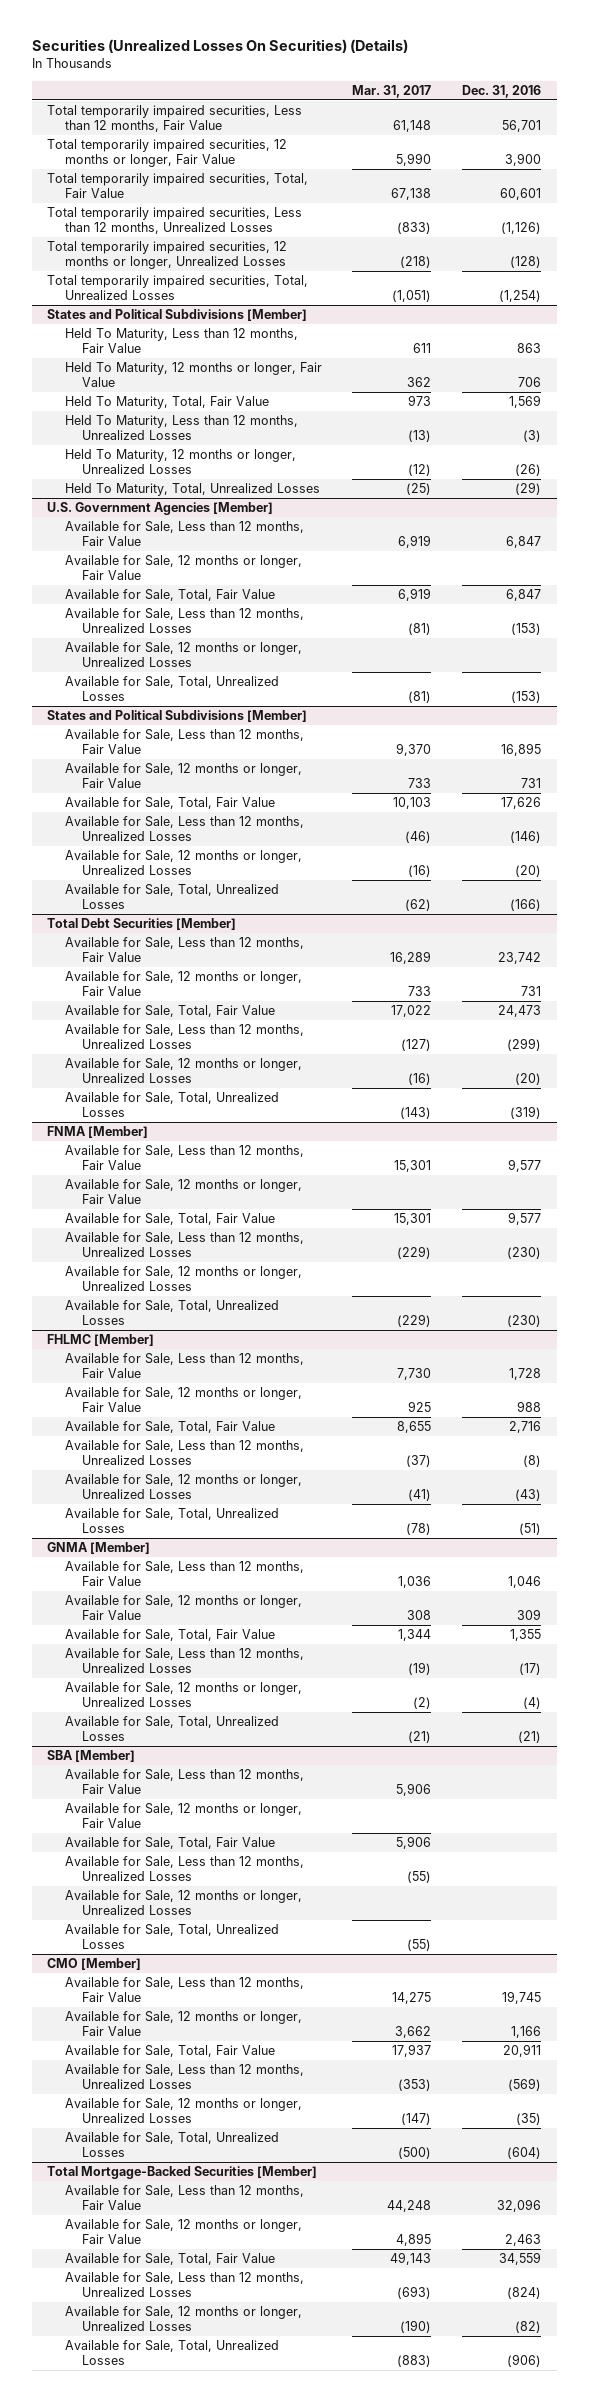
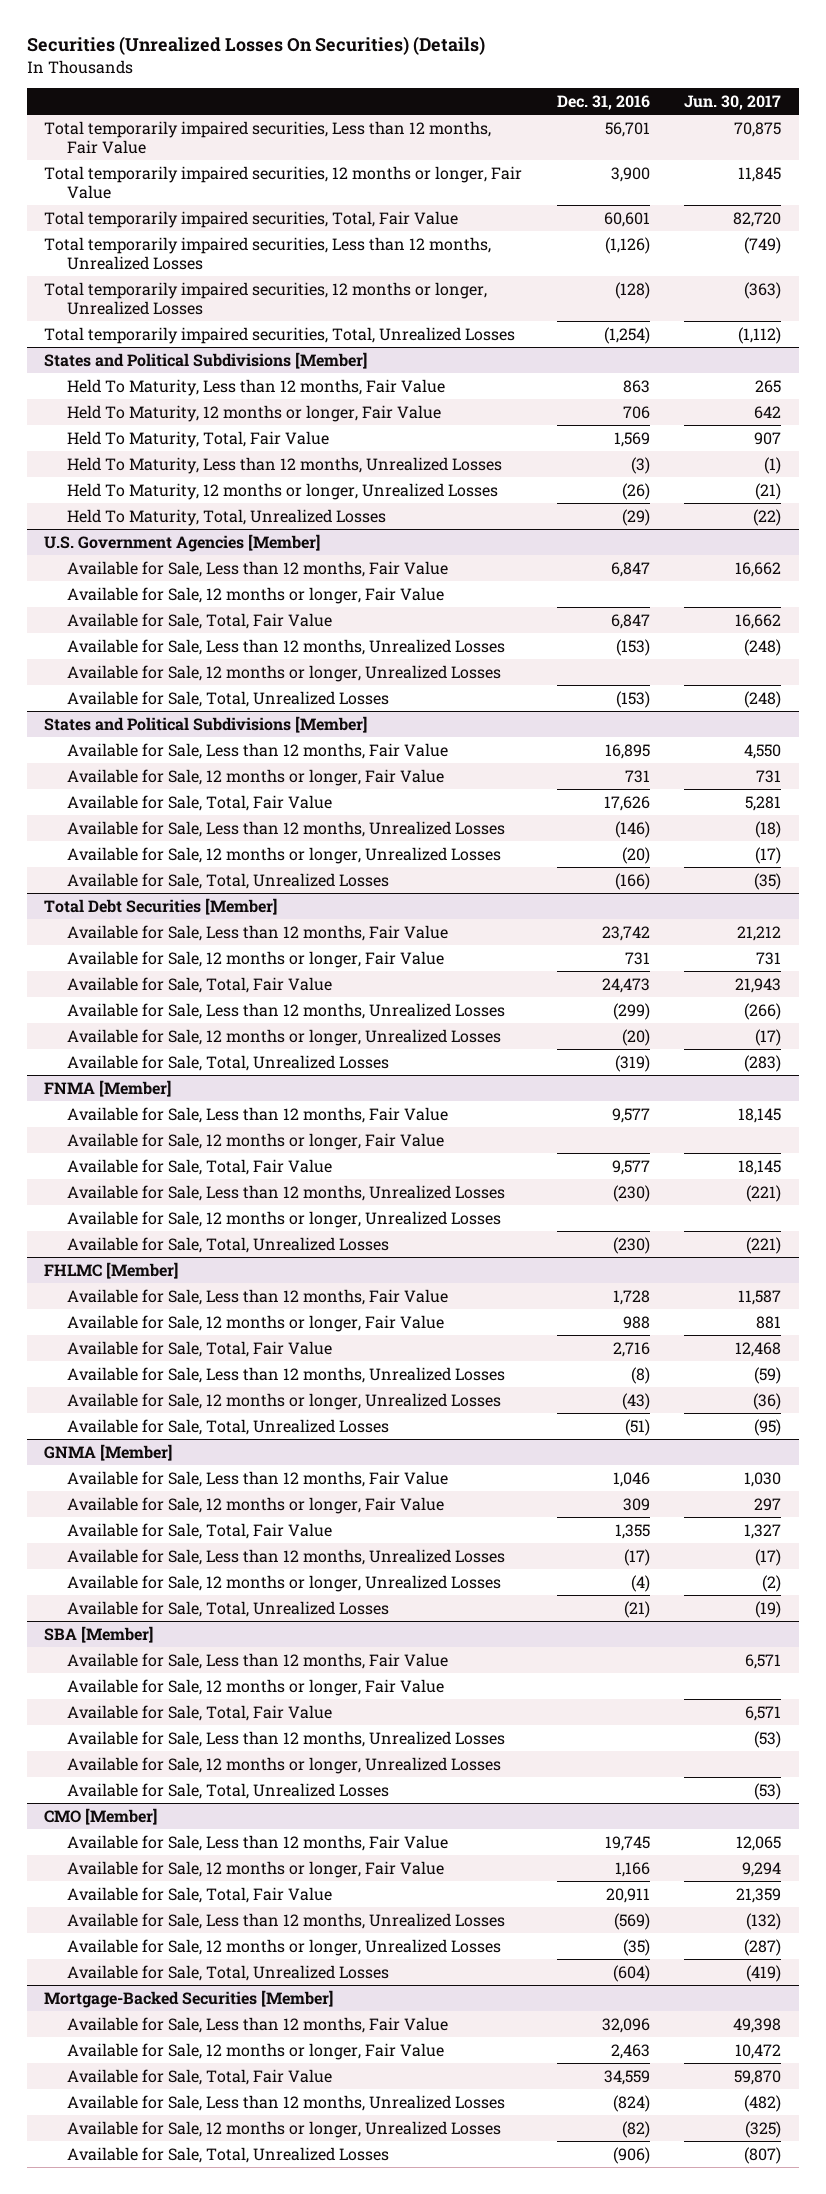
[352,84,432,98] Mar. 31, 2017 -> none
none -> [684,95,782,111] Jun. 30, 2017
[47,2166,318,2180] Total Mortgage-Backed Securities [Member] -> [44,1989,334,2008] Mortgage-Backed Securities [Member]

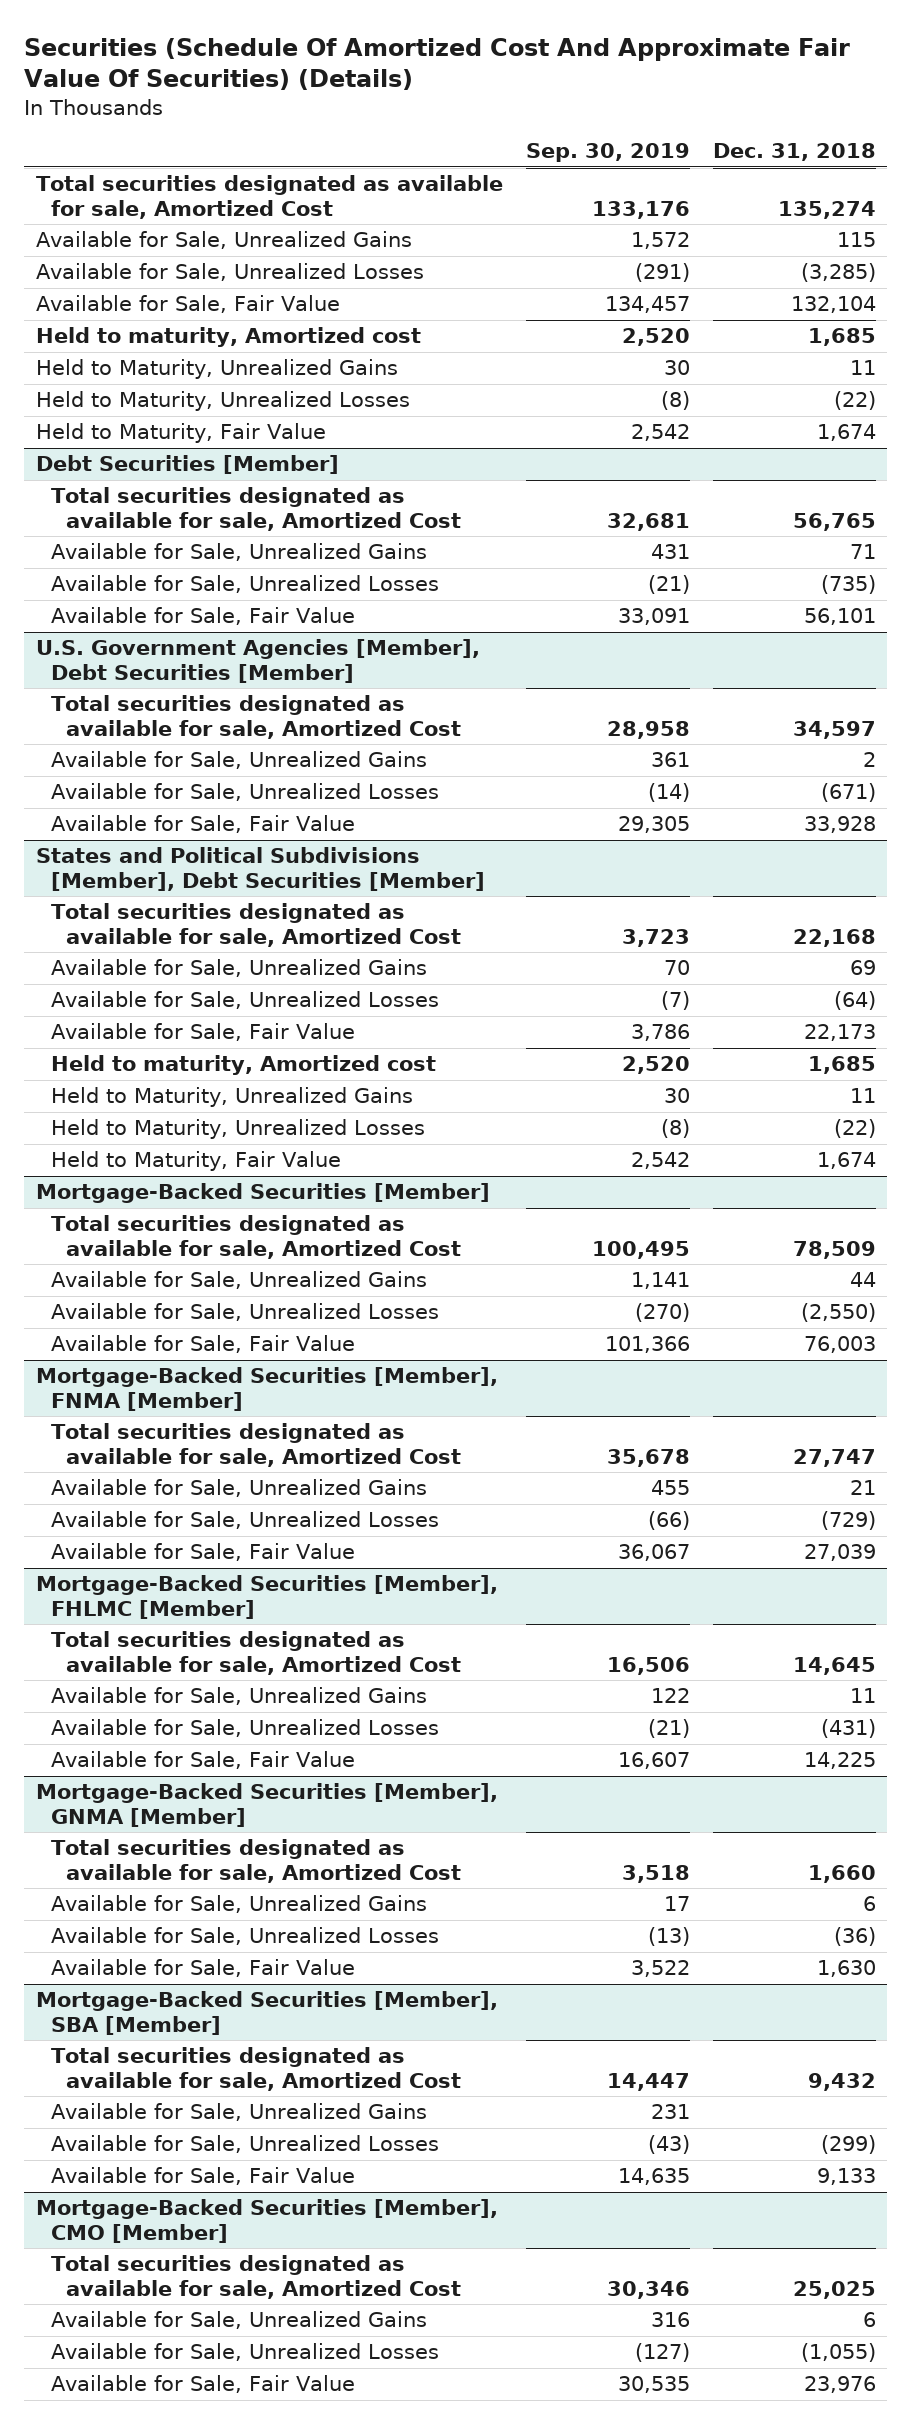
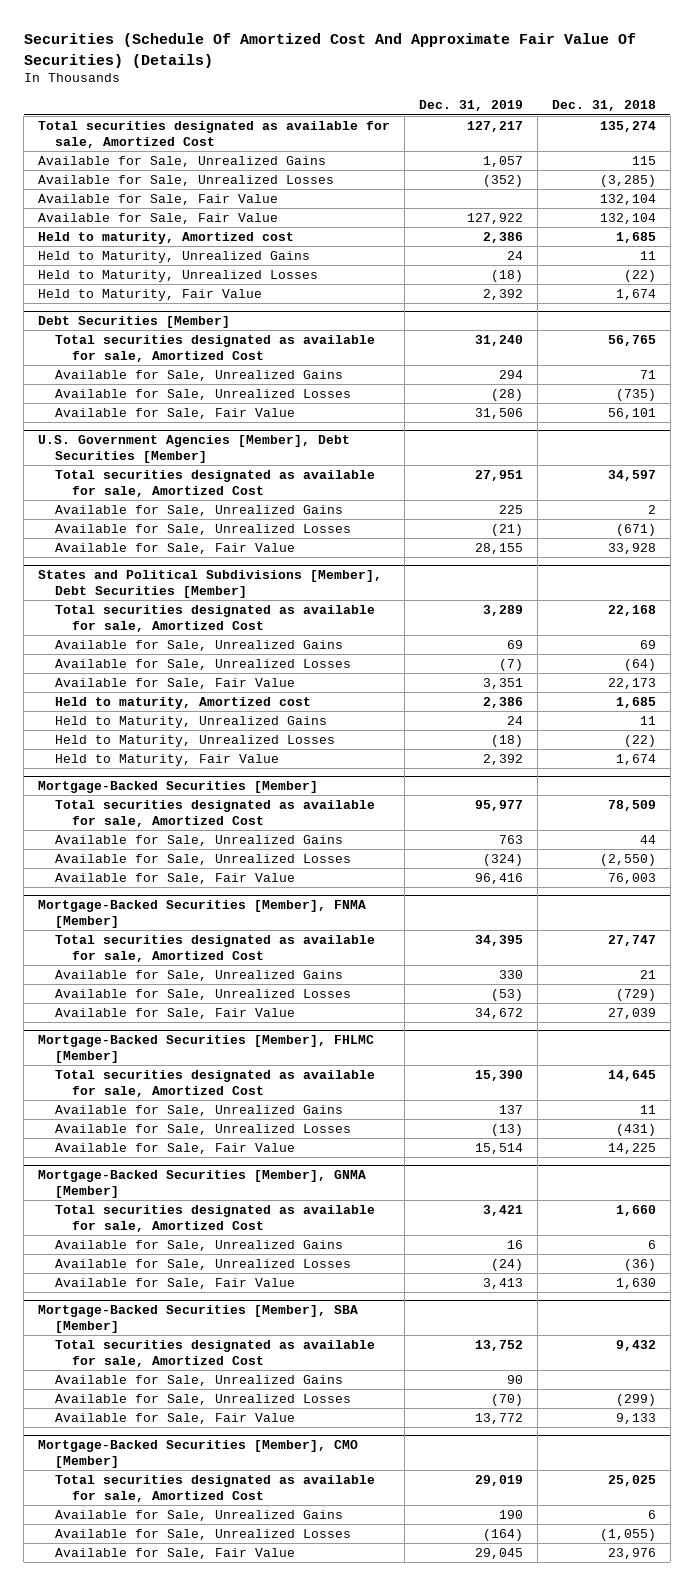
[525,143,690,163] Sep. 30, 2019 -> none
none -> [419,100,524,112] Dec. 31, 2019
none -> [38,212,279,224] Available for Sale, Fair Value

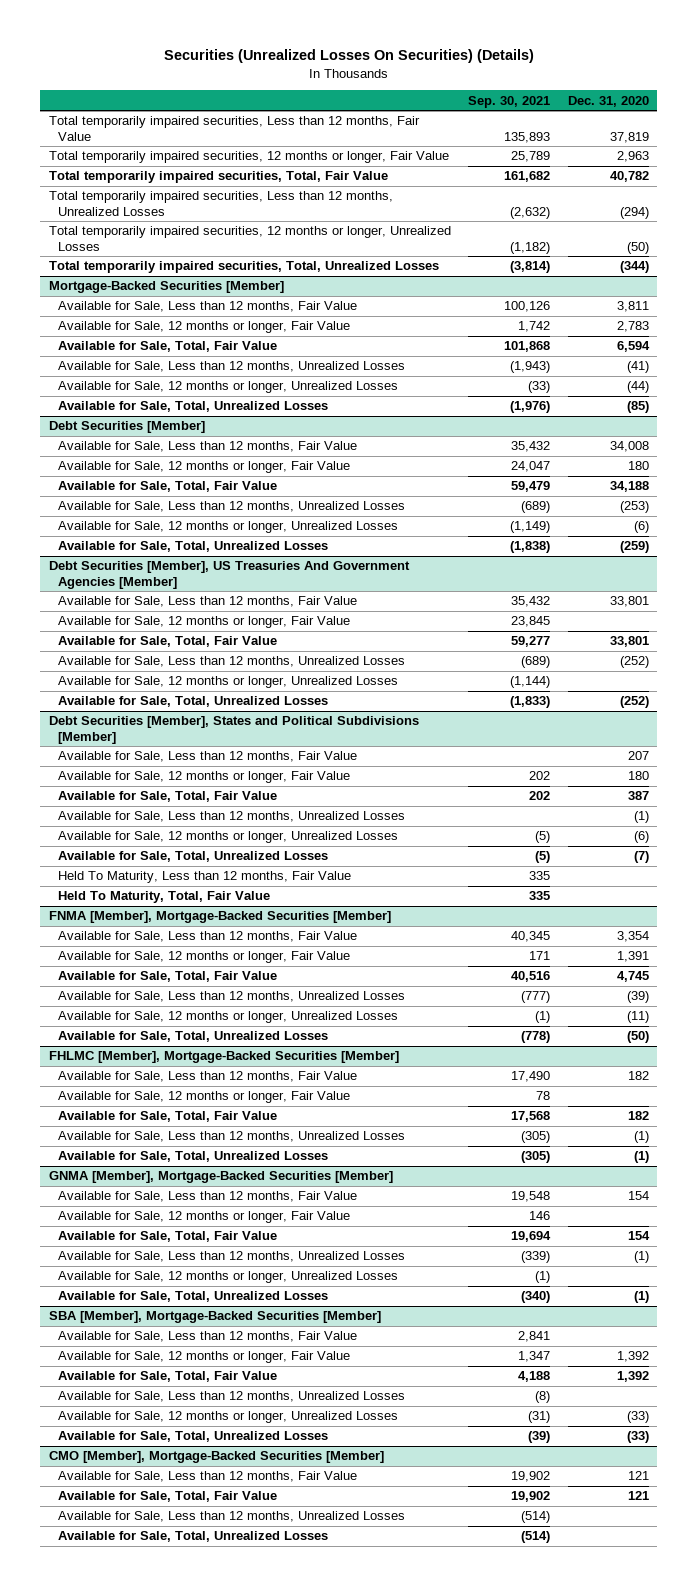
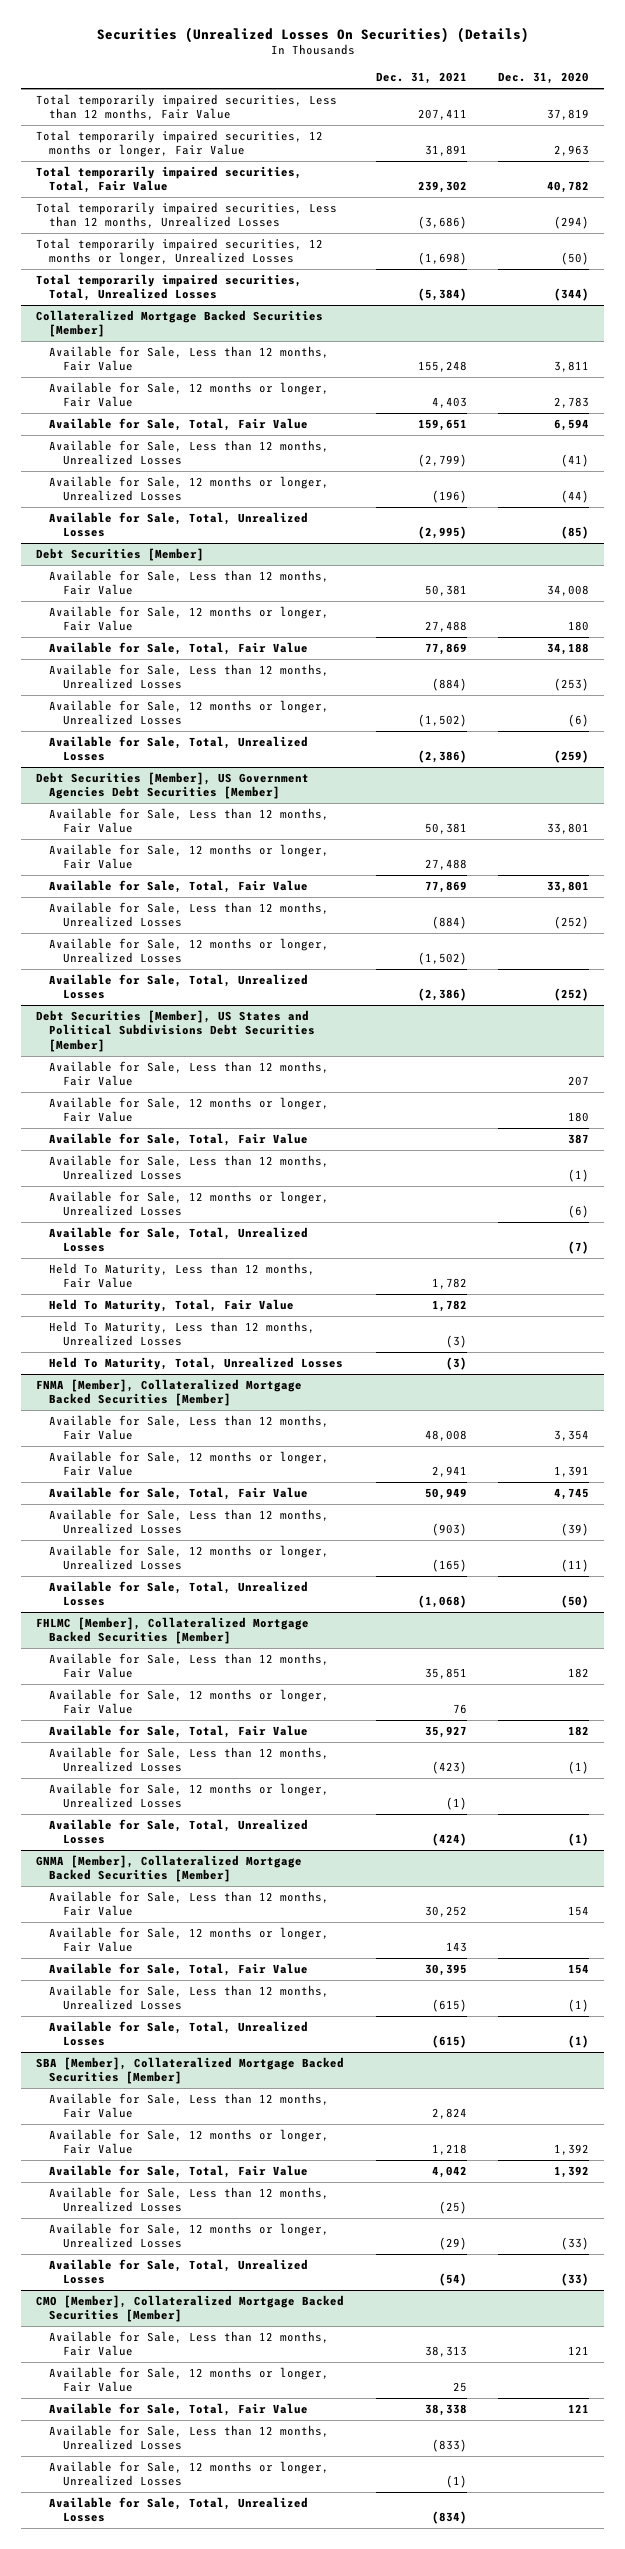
[468,95,551,108] Sep. 30, 2021 -> none
none -> [375,71,467,84] Dec. 31, 2021
[49,281,285,294] Mortgage-Backed Securities [Member] -> [36,310,324,338] Collateralized Mortgage Backed Securities [Member]
[49,561,411,589] Debt Securities [Member], US Treasuries And Government Agencies [Member] -> [36,772,310,800] Debt Securities [Member], US Government Agencies Debt Securities [Member]
[49,716,420,744] Debt Securities [Member], States and Political Subdivisions [Member] -> [36,1010,316,1052] Debt Securities [Member], US States and Political Subdivisions Debt Securities [Member]
none -> [49,1321,316,1347] Held To Maturity, Less than 12 months, Unrealized Losses
none -> [49,1357,344,1371] Held To Maturity, Total, Unrealized Losses
[49,911,392,924] FNMA [Member], Mortgage-Backed Securities [Member] -> [36,1379,303,1407] FNMA [Member], Collateralized Mortgage Backed Securities [Member]
[49,1051,400,1064] FHLMC [Member], Mortgage-Backed Securities [Member] -> [36,1617,310,1645] FHLMC [Member], Collateralized Mortgage Backed Securities [Member]
none -> [49,1783,330,1809] Available for Sale, 12 months or longer, Unrealized Losses
[49,1171,394,1184] GNMA [Member], Mortgage-Backed Securities [Member] -> [36,1855,303,1883] GNMA [Member], Collateralized Mortgage Backed Securities [Member]
[58,1271,399,1284] Available for Sale, 12 months or longer, Unrealized Losses -> none
[49,1311,382,1324] SBA [Member], Mortgage-Backed Securities [Member] -> [36,2057,345,2085] SBA [Member], Collateralized Mortgage Backed Securities [Member]
[49,1451,385,1464] CMO [Member], Mortgage-Backed Securities [Member] -> [36,2295,345,2323] CMO [Member], Collateralized Mortgage Backed Securities [Member]
none -> [49,2367,330,2393] Available for Sale, 12 months or longer, Fair Value
none -> [49,2461,330,2487] Available for Sale, 12 months or longer, Unrealized Losses

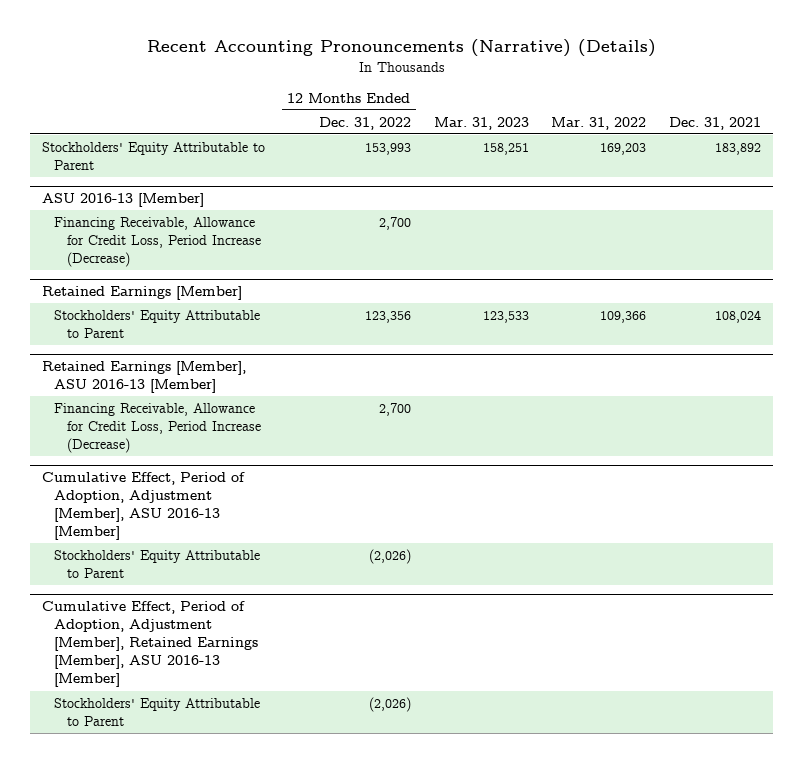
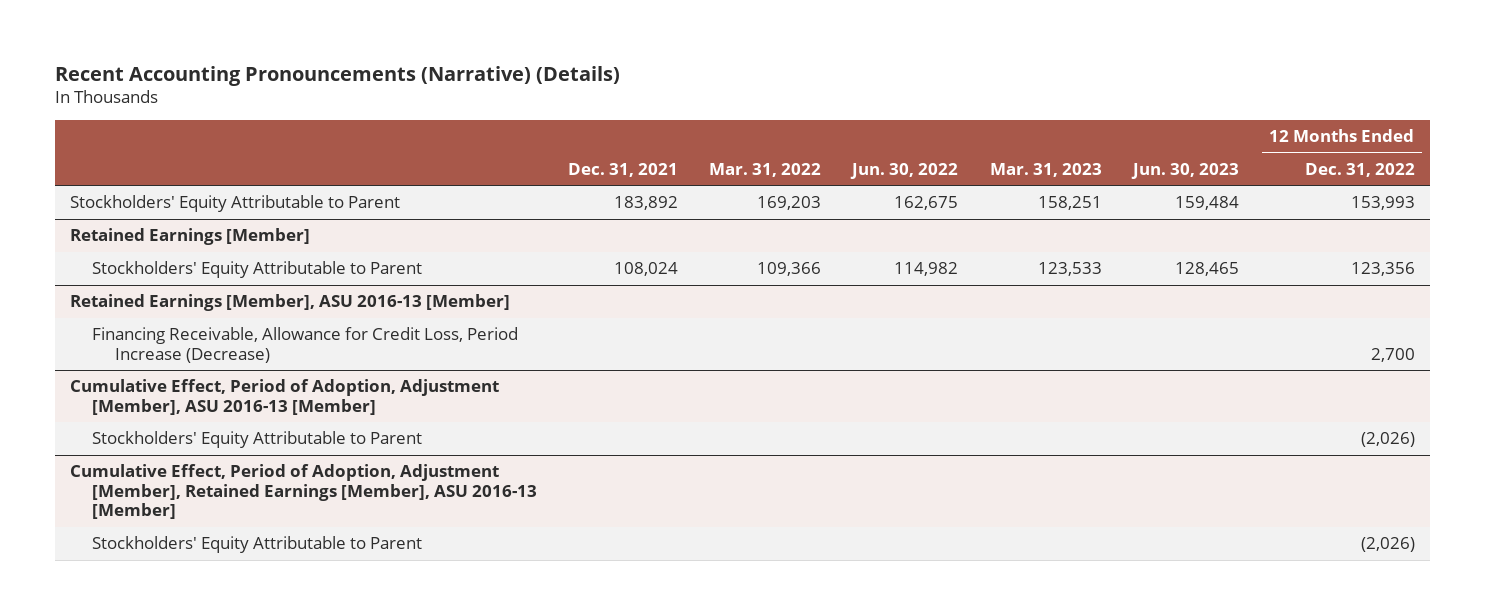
none -> [850,162,959,179] Jun. 30, 2022
none -> [1130,162,1239,179] Jun. 30, 2023
[41,192,204,207] ASU 2016-13 [Member] -> none
[54,216,261,268] Financing Receivable, Allowance for Credit Loss, Period Increase (Decrease) -> none

